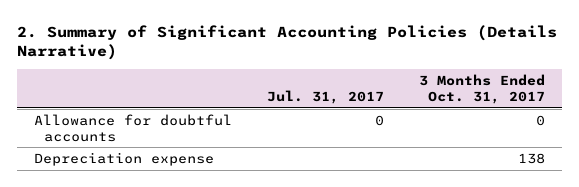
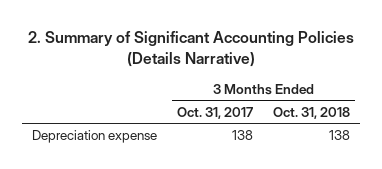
[267,89,385,104] Jul. 31, 2017 -> none
none -> [273,106,351,119] Oct. 31, 2018
[34,113,233,142] Allowance for doubtful accounts -> none

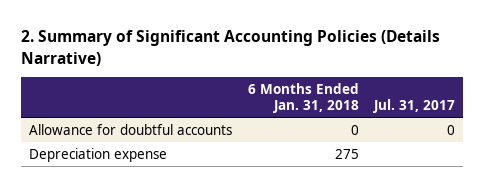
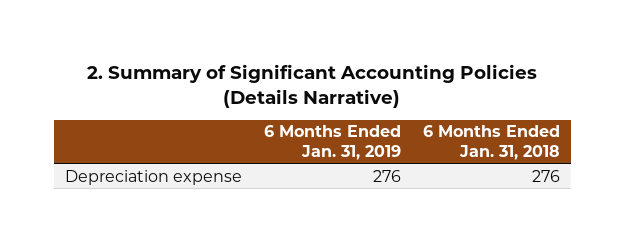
[373,99,456,114] Jul. 31, 2017 -> none
none -> [263,125,401,160] 6 Months Ended Jan. 31, 2019
[28,123,232,135] Allowance for doubtful accounts -> none
[334,148,359,159] 275 -> [531,169,560,182] 276

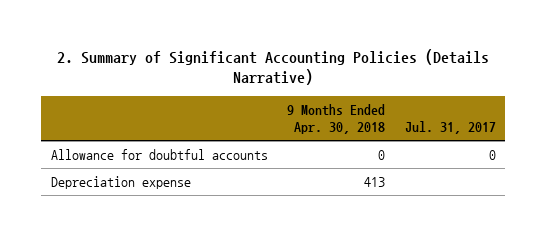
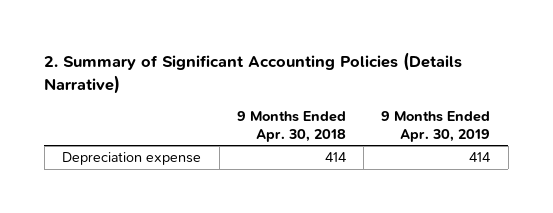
[404,120,496,134] Jul. 31, 2017 -> none
none -> [381,110,491,142] 9 Months Ended Apr. 30, 2019
[50,148,268,160] Allowance for doubtful accounts -> none
[364,176,386,187] 413 -> [324,152,347,163] 414

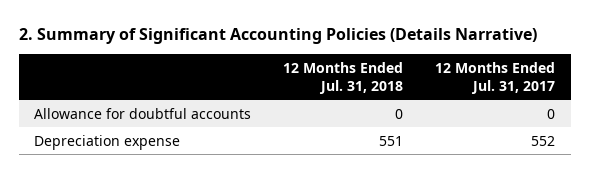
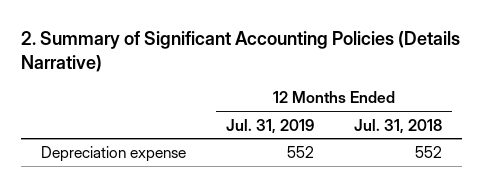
[434,61,555,94] 12 Months Ended Jul. 31, 2017 -> none
none -> [225,118,314,134] Jul. 31, 2019
[34,107,252,119] Allowance for doubtful accounts -> none
[379,135,404,146] 551 -> [415,146,443,159] 552

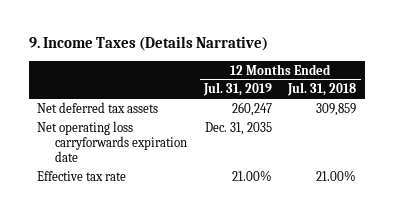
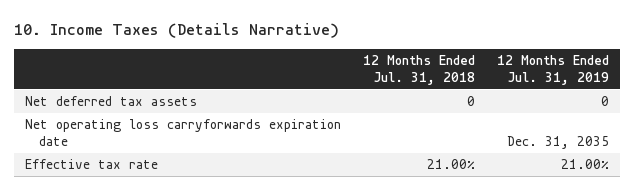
[28,36,268,52] 9. Income Taxes (Details Narrative) -> [13,22,339,38] 10. Income Taxes (Details Narrative)
[231,101,272,116] 260,247 -> [601,96,610,107] 0
[316,102,357,116] 309,859 -> [466,96,475,107] 0

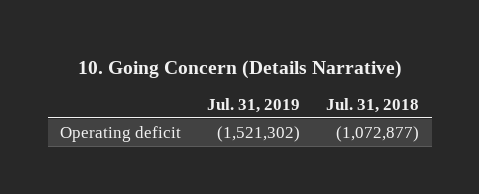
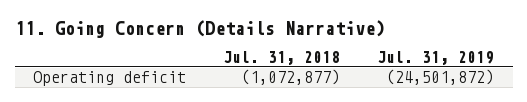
[77,59,402,79] 10. Going Concern (Details Narrative) -> [14,19,385,38] 11. Going Concern (Details Narrative)
[217,126,301,143] (1,521,302) -> [386,69,495,86] (24,501,872)

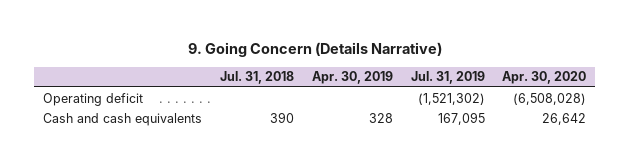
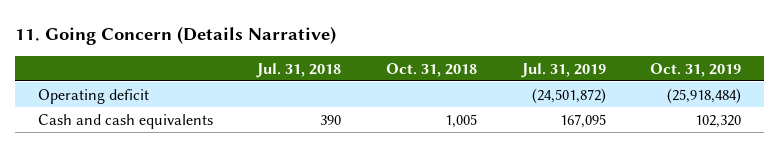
[187,42,442,58] 9. Going Concern (Details Narrative) -> [15,26,337,46] 11. Going Concern (Details Narrative)
[311,71,393,85] Apr. 30, 2019 -> none
[502,71,587,85] Apr. 30, 2020 -> none
none -> [385,62,477,77] Oct. 31, 2018
none -> [650,62,742,77] Oct. 31, 2019
[417,92,485,105] (1,521,302) -> [531,87,606,104] (24,501,872)

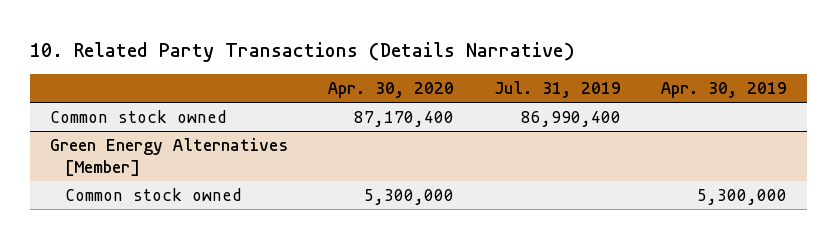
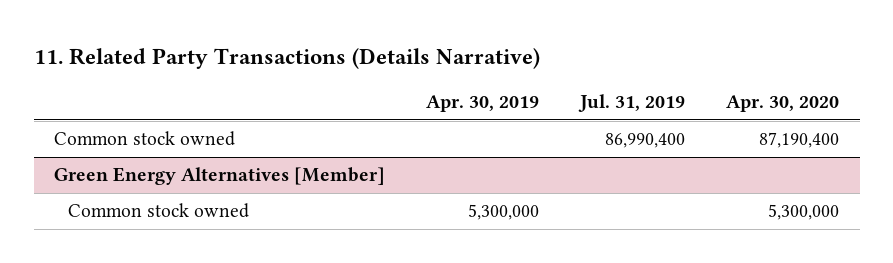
[29,41,575,62] 10. Related Party Transactions (Details Narrative) -> [33,48,540,70] 11. Related Party Transactions (Details Narrative)
[354,111,455,128] 87,170,400 -> [759,132,840,149] 87,190,400

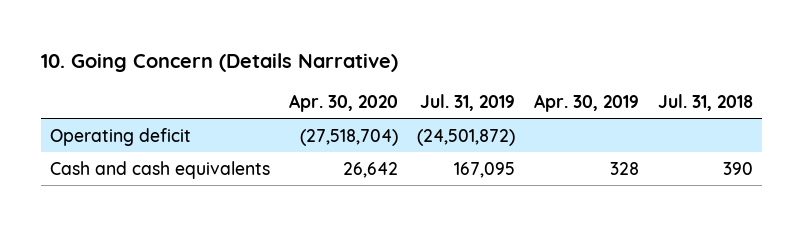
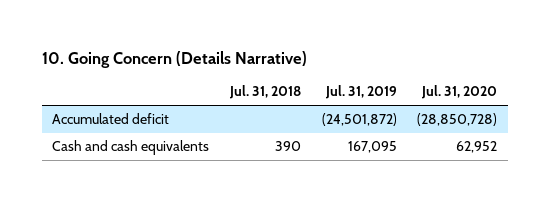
[288,93,398,112] Apr. 30, 2020 -> none
[533,93,639,112] Apr. 30, 2019 -> none
none -> [421,85,498,100] Jul. 31, 2020
[50,127,192,146] Operating deficit -> [52,113,170,125] Accumulated deficit

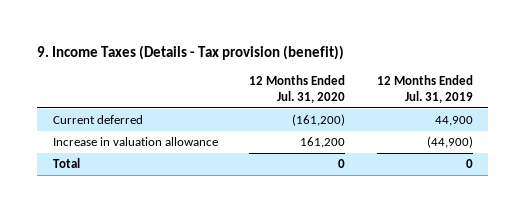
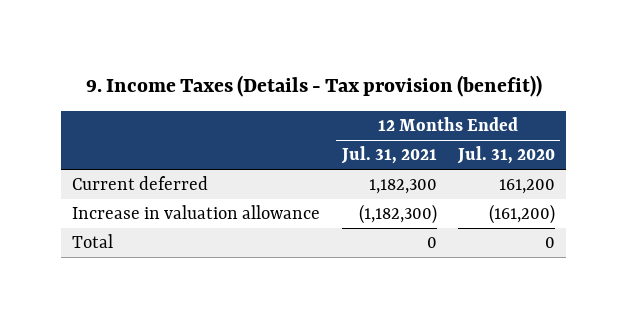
[376,75,473,103] 12 Months Ended Jul. 31, 2019 -> none
none -> [340,146,437,165] Jul. 31, 2021
[292,114,346,127] (161,200) -> [499,179,556,195] 161,200
[300,137,346,149] 161,200 -> [489,204,556,225] (161,200)

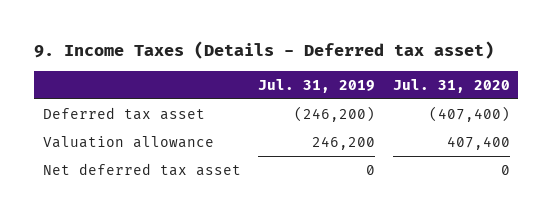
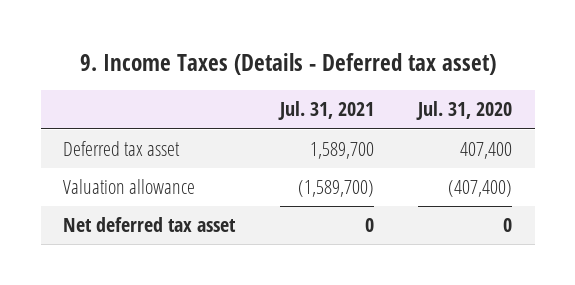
[258,78,376,93] Jul. 31, 2019 -> none
none -> [277,101,374,121] Jul. 31, 2021
[428,106,510,123] (407,400) -> [460,142,513,160] 407,400
[446,136,510,151] 407,400 -> [448,180,513,198] (407,400)

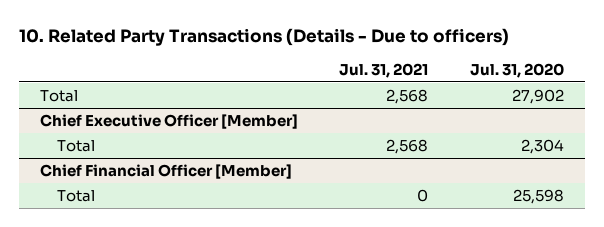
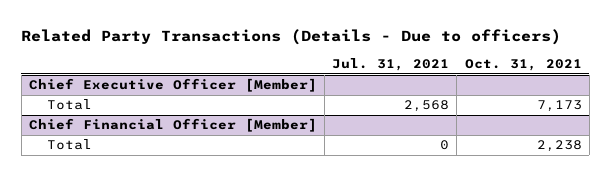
[18,27,509,46] 10. Related Party Transactions (Details - Due to officers) -> [21,29,562,46] Related Party Transactions (Details - Due to officers)
[470,62,565,78] Jul. 31, 2020 -> none
none -> [464,59,582,72] Oct. 31, 2021
[39,90,78,103] Total -> none

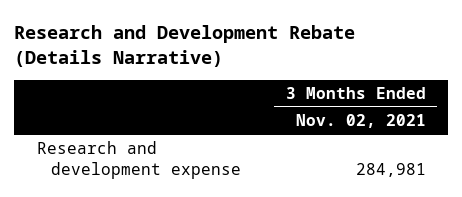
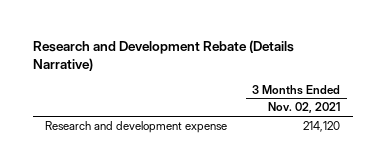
[355,162,426,177] 284,981 -> [303,121,341,133] 214,120

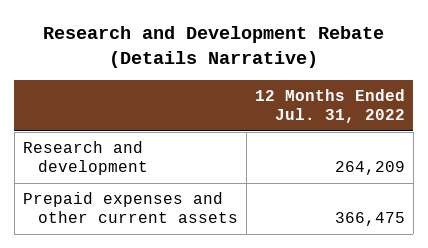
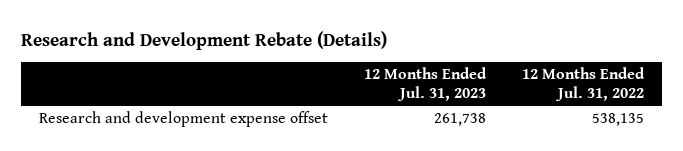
[42,26,384,69] Research and Development Rebate (Details Narrative) -> [21,30,388,50] Research and Development Rebate (Details)
none -> [364,66,488,102] 12 Months Ended Jul. 31, 2023
[22,192,239,224] Prepaid expenses and other current assets -> none
[22,141,149,176] Research and development -> [39,110,329,127] Research and development expense offset
[334,161,405,176] 264,209 -> [592,112,645,126] 538,135

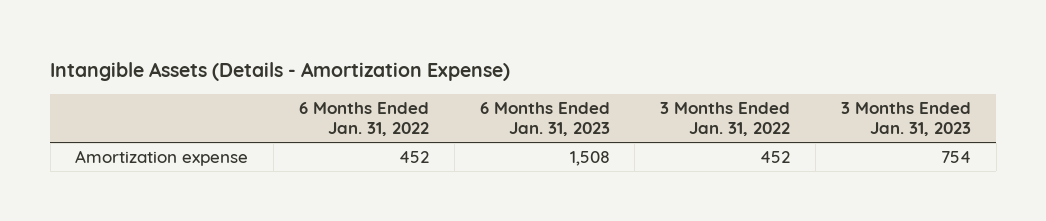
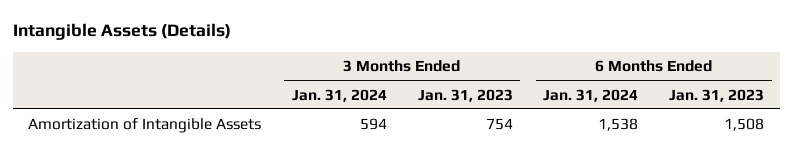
[50,61,511,81] Intangible Assets (Details - Amortization Expense) -> [12,23,231,41] Intangible Assets (Details)
[298,101,429,137] 6 Months Ended Jan. 31, 2022 -> none
[660,101,791,137] 3 Months Ended Jan. 31, 2022 -> none
none -> [291,88,387,102] Jan. 31, 2024
none -> [543,88,639,102] Jan. 31, 2024
[75,150,249,167] Amortization expense -> [28,118,262,134] Amortization of Intangible Assets

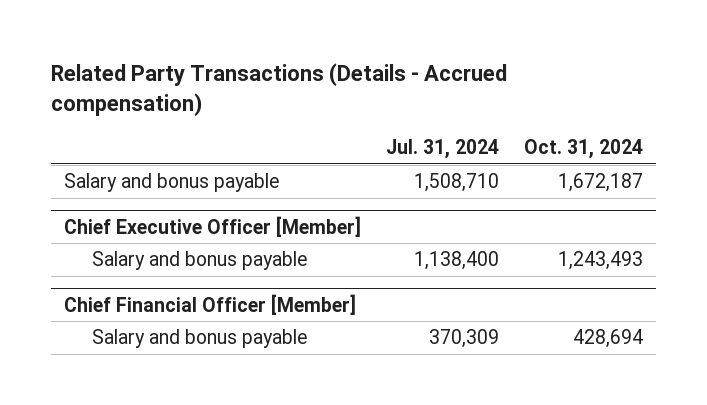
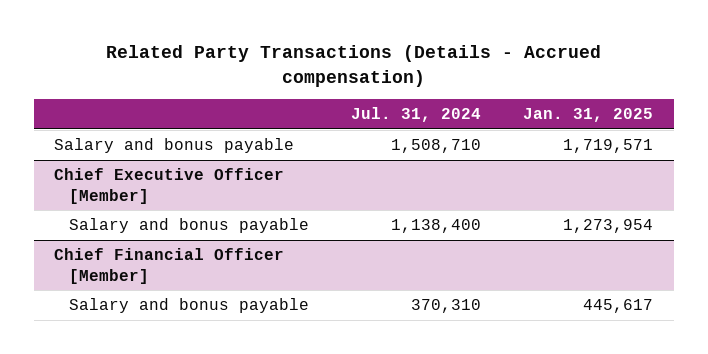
[524,138,644,159] Oct. 31, 2024 -> none
none -> [523,107,654,122] Jan. 31, 2025
[428,329,499,349] 370,309 -> [411,299,482,314] 370,310

